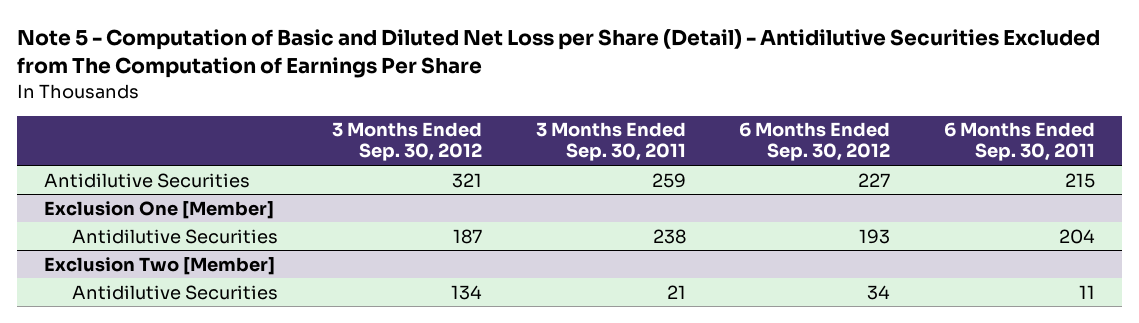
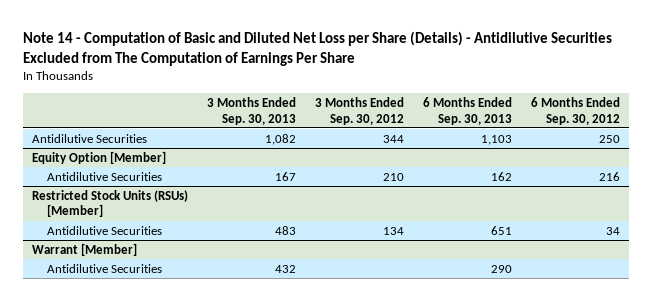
[17,29,1101,79] Note 5 - Computation of Basic and Diluted Net Loss per Share (Detail) - Antidilutive Securities Excluded from The Computation of Earnings Per Share -> [22,30,612,66] Note 14 - Computation of Basic and Diluted Net Loss per Share (Details) - Antidilutive Securities Excluded from The Computation of Earnings Per Share
[535,122,686,162] 3 Months Ended Sep. 30, 2011 -> none
[943,122,1095,162] 6 Months Ended Sep. 30, 2011 -> none
none -> [207,96,297,125] 3 Months Ended Sep. 30, 2013
none -> [422,96,512,125] 6 Months Ended Sep. 30, 2013
[44,200,275,219] Exclusion One [Member] -> none
[44,256,276,275] Exclusion Two [Member] -> none
[452,172,483,188] 321 -> [383,134,405,143] 344
[858,172,891,187] 227 -> [598,134,620,143] 250
none -> [32,150,167,164] Equity Option [Member]
[453,228,483,244] 187 -> [383,172,405,181] 210
[859,228,891,244] 193 -> [598,171,620,181] 216
none -> [32,189,189,218] Restricted Stock Units (RSUs) [Member]
none -> [32,242,138,256] Warrant [Member]
none -> [47,263,163,273] Antidilutive Securities

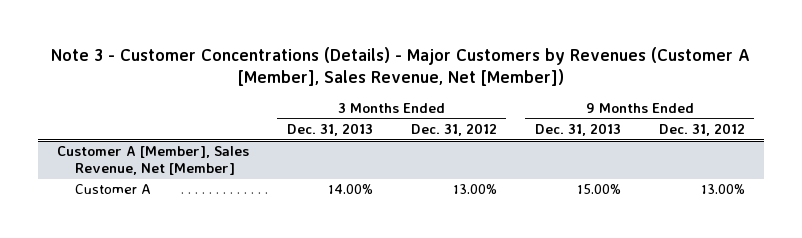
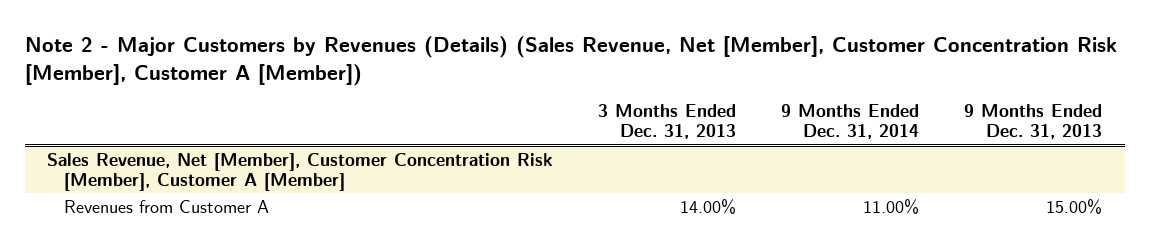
[50,46,750,87] Note 3 - Customer Concentrations (Details) - Major Customers by Revenues (Customer A [Member], Sales Revenue, Net [Member]) -> [24,36,1117,86] Note 2 - Major Customers by Revenues (Details) (Sales Revenue, Net [Member], Customer Concentration Risk [Member], Customer A [Member])
[410,123,497,137] Dec. 31, 2012 -> none
[658,123,745,137] Dec. 31, 2012 -> none
none -> [781,104,920,140] 9 Months Ended Dec. 31, 2014
[57,146,250,176] Customer A [Member], Sales Revenue, Net [Member] -> [47,152,554,192] Sales Revenue, Net [Member], Customer Concentration Risk [Member], Customer A [Member]
[75,184,152,195] Customer A -> [64,199,270,213] Revenues from Customer A

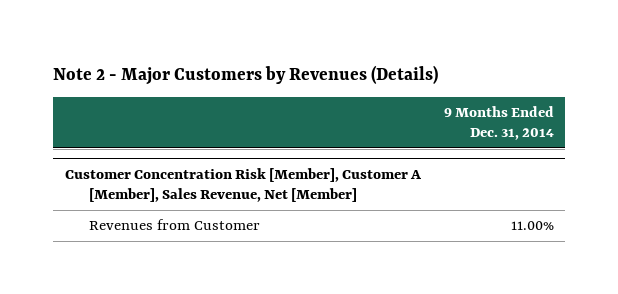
[24,36,1117,86] Note 2 - Major Customers by Revenues (Details) (Sales Revenue, Net [Member], Customer Concentration Risk [Member], Customer A [Member]) -> [53,64,439,85] Note 2 - Major Customers by Revenues (Details)
[598,104,737,140] 3 Months Ended Dec. 31, 2013 -> none
[964,104,1103,140] 9 Months Ended Dec. 31, 2013 -> none
[47,152,554,192] Sales Revenue, Net [Member], Customer Concentration Risk [Member], Customer A [Member] -> [64,168,421,203] Customer Concentration Risk [Member], Customer A [Member], Sales Revenue, Net [Member]
[64,199,270,213] Revenues from Customer A -> [88,219,260,231] Revenues from Customer

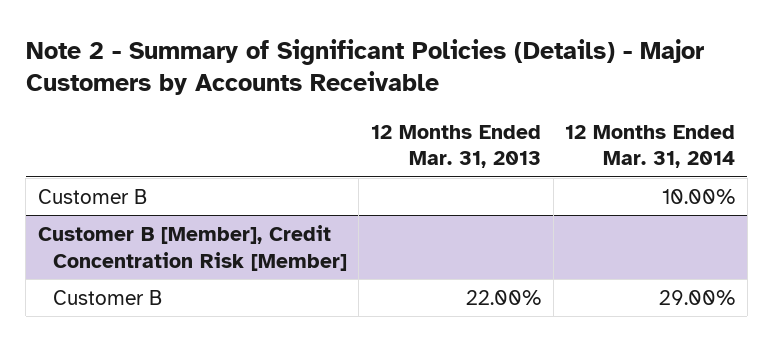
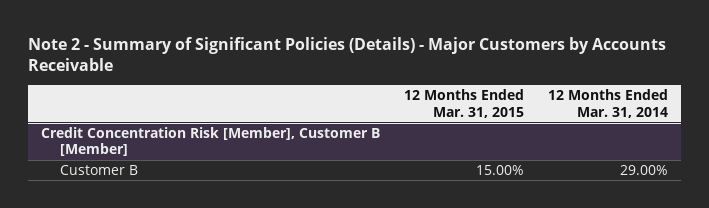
[371,124,542,169] 12 Months Ended Mar. 31, 2013 -> none
none -> [403,89,524,118] 12 Months Ended Mar. 31, 2015
[37,188,147,204] Customer B -> none
[37,224,347,271] Customer B [Member], Credit Concentration Risk [Member] -> [40,126,380,157] Credit Concentration Risk [Member], Customer B [Member]

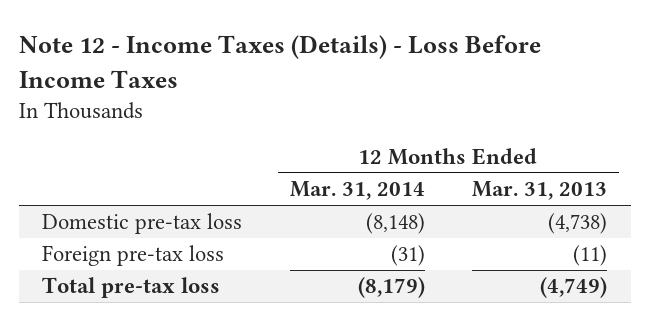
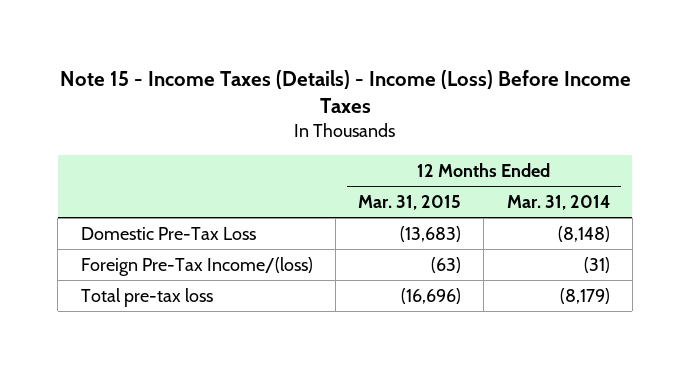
[18,35,541,88] Note 12 - Income Taxes (Details) - Loss Before Income Taxes -> [60,69,632,114] Note 15 - Income Taxes (Details) - Income (Loss) Before Income Taxes
[471,181,607,201] Mar. 31, 2013 -> none
none -> [358,195,462,211] Mar. 31, 2015
[42,213,243,235] Domestic pre-tax loss -> [80,226,256,240] Domestic Pre-Tax Loss
[42,245,225,267] Foreign pre-tax loss -> [80,256,313,276] Foreign Pre-Tax Income/(loss)

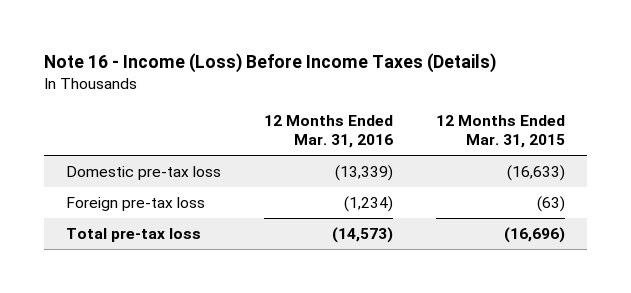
[60,69,632,114] Note 15 - Income Taxes (Details) - Income (Loss) Before Income Taxes -> [44,53,497,74] Note 16 - Income (Loss) Before Income Taxes (Details)
[506,195,610,211] Mar. 31, 2014 -> none
none -> [263,114,393,149] 12 Months Ended Mar. 31, 2016
[80,226,256,240] Domestic Pre-Tax Loss -> [65,166,221,181] Domestic pre-tax loss
[400,225,462,242] (13,683) -> [507,165,566,182] (16,633)
[80,256,313,276] Foreign Pre-Tax Income/(loss) -> [65,197,205,212] Foreign pre-tax loss

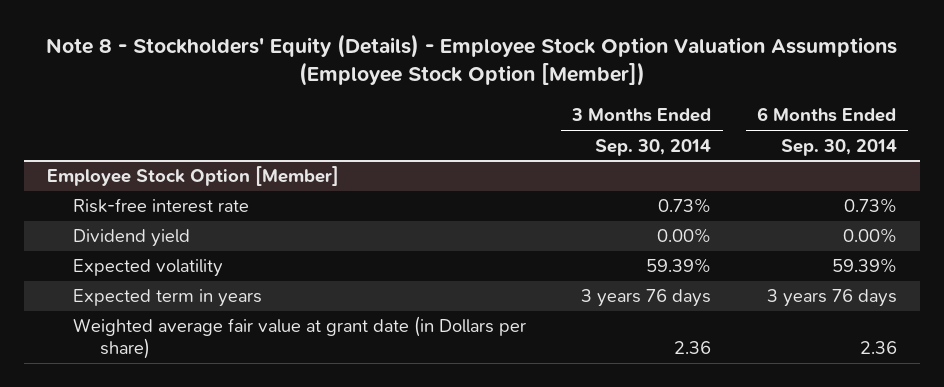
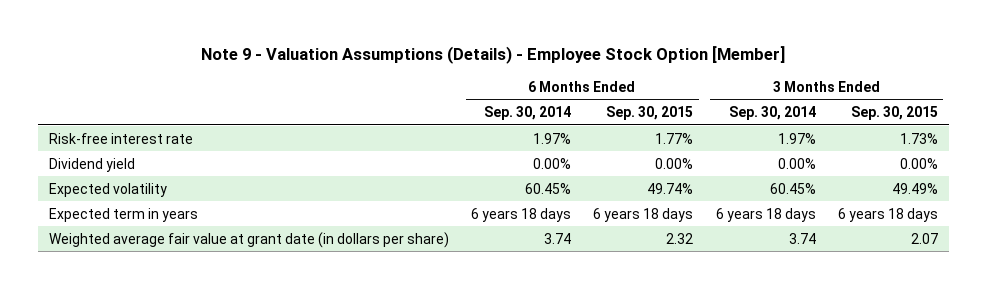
[45,33,897,87] Note 8 - Stockholders' Equity (Details) - Employee Stock Option Valuation Assumptions (Employee Stock Option [Member]) -> [201,46,786,65] Note 9 - Valuation Assumptions (Details) - Employee Stock Option [Member]
none -> [606,106,694,121] Sep. 30, 2015
none -> [850,106,938,121] Sep. 30, 2015
[47,166,340,187] Employee Stock Option [Member] -> none
[658,198,712,214] 0.73% -> [777,132,816,144] 1.97%
[843,198,897,214] 0.73% -> [533,132,572,144] 1.97%
[646,258,712,274] 59.39% -> [769,182,816,194] 60.45%
[831,258,897,274] 59.39% -> [525,182,572,194] 60.45%
[581,289,712,308] 3 years 76 days -> [715,207,816,222] 6 years 18 days
[766,289,897,308] 3 years 76 days -> [471,207,572,222] 6 years 18 days
[73,316,527,360] Weighted average fair value at grant date (in Dollars per share) -> [49,231,450,248] Weighted average fair value at grant date (in dollars per share)
[674,341,712,355] 2.36 -> [788,232,816,244] 3.74
[859,341,897,355] 2.36 -> [544,232,572,244] 3.74

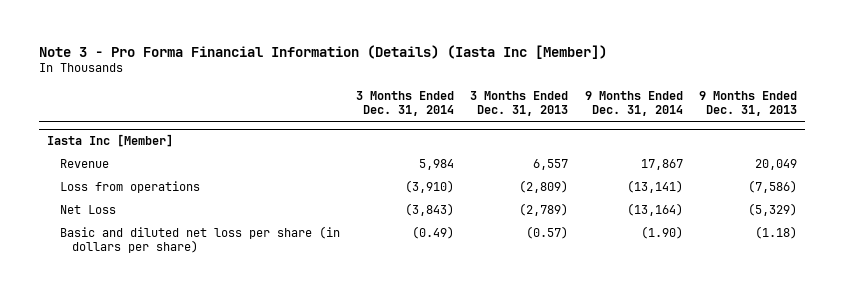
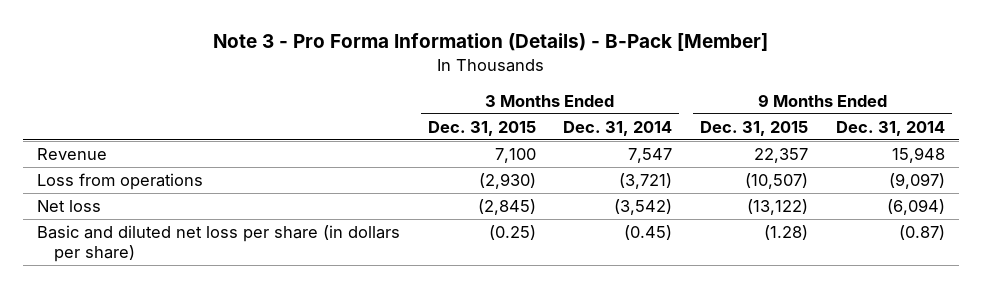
[38,44,607,59] Note 3 - Pro Forma Financial Information (Details) (Iasta Inc [Member]) -> [212,33,768,52] Note 3 - Pro Forma Information (Details) - B-Pack [Member]
[470,90,569,116] 3 Months Ended Dec. 31, 2013 -> none
[699,90,798,116] 9 Months Ended Dec. 31, 2013 -> none
none -> [427,120,536,136] Dec. 31, 2015
none -> [700,120,809,136] Dec. 31, 2015
[46,133,173,147] Iasta Inc [Member] -> none
[418,158,454,170] 5,984 -> [628,148,673,164] 7,547
[640,158,683,170] 17,867 -> [892,147,946,164] 15,948
[404,179,454,193] (3,910) -> [619,173,673,190] (3,721)
[626,179,683,193] (13,141) -> [889,173,946,190] (9,097)
[59,204,116,214] Net Loss -> [36,200,101,213] Net loss
[404,202,454,216] (3,843) -> [614,199,673,216] (3,542)
[626,202,683,216] (13,164) -> [887,199,946,216] (6,094)
[411,225,454,239] (0.49) -> [624,225,673,241] (0.45)
[640,225,683,239] (1.90) -> [899,225,946,241] (0.87)

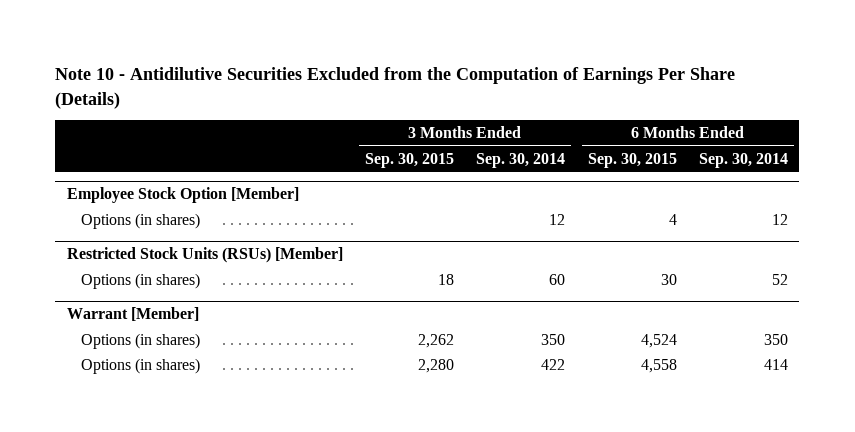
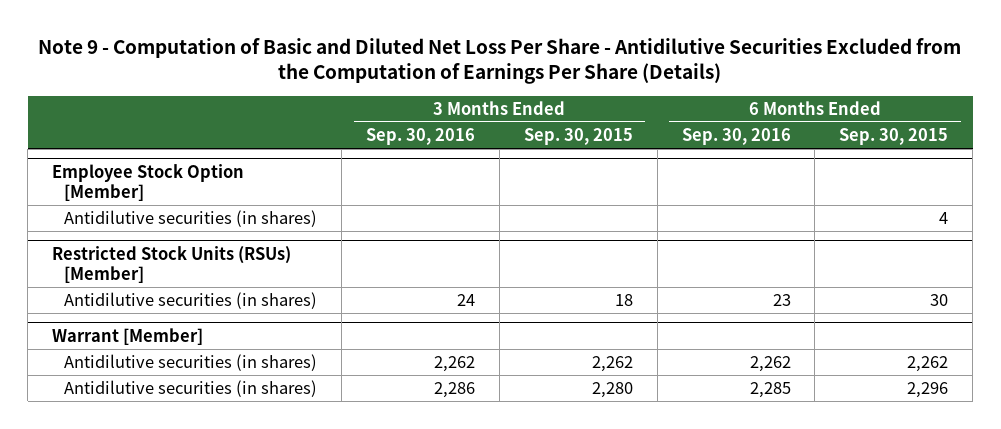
[55,66,736,109] Note 10 - Antidilutive Securities Excluded from the Computation of Earnings Per Share (Details) -> [38,37,962,85] Note 9 - Computation of Basic and Diluted Net Loss Per Share - Antidilutive Securities Excluded from the Computation of Earnings Per Share (Details)
[476,152,566,168] Sep. 30, 2014 -> none
[699,152,789,168] Sep. 30, 2014 -> none
none -> [365,128,475,146] Sep. 30, 2016
none -> [681,128,791,146] Sep. 30, 2016
[81,212,201,229] Options (in shares) -> [64,210,318,228] Antidilutive securities (in shares)
[81,272,201,289] Options (in shares) -> [64,292,318,310] Antidilutive securities (in shares)
[81,332,201,349] Options (in shares) -> [64,354,318,372] Antidilutive securities (in shares)
[640,333,677,348] 4,524 -> [907,356,949,373] 2,262
[81,357,201,374] Options (in shares) -> [64,380,318,398] Antidilutive securities (in shares)
[640,358,677,373] 4,558 -> [907,382,949,399] 2,296

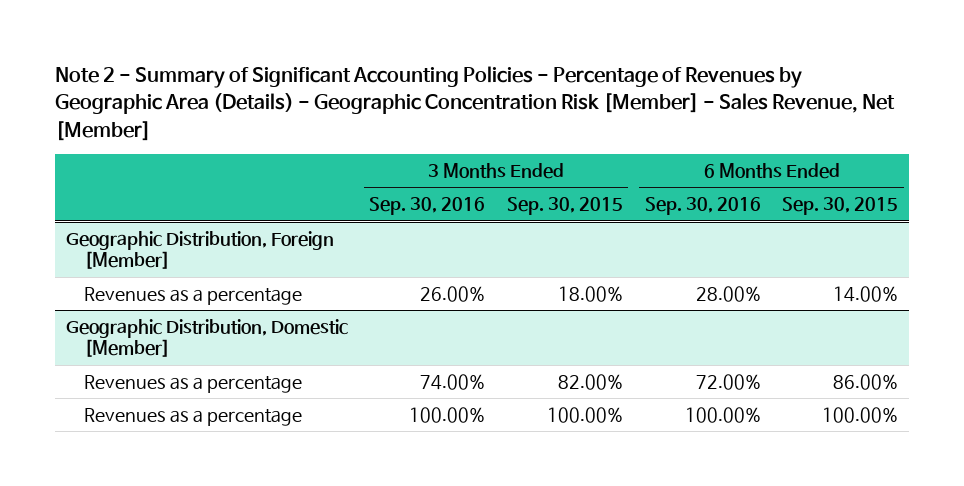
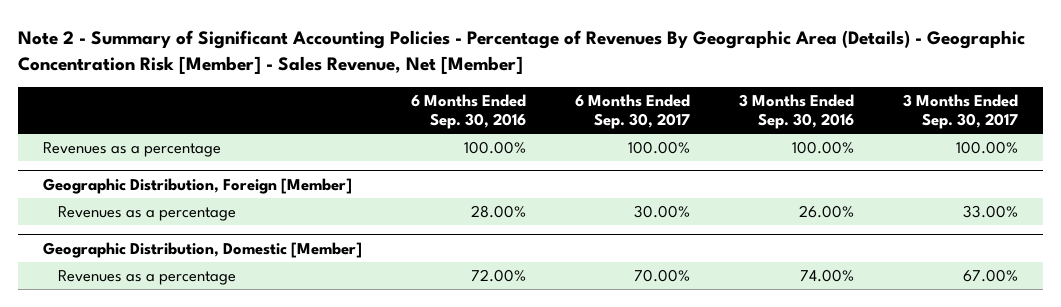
[54,66,895,141] Note 2 - Summary of Significant Accounting Policies - Percentage of Revenues by Geographic Area (Details) - Geographic Concentration Risk [Member] - Sales Revenue, Net [Member] -> [18,30,1026,75] Note 2 - Summary of Significant Accounting Policies - Percentage of Revenues By Geographic Area (Details) - Geographic Concentration Risk [Member] - Sales Revenue, Net [Member]
[507,197,624,216] Sep. 30, 2015 -> none
[782,197,899,216] Sep. 30, 2015 -> none
none -> [574,93,690,130] 6 Months Ended Sep. 30, 2017
none -> [903,93,1019,130] 3 Months Ended Sep. 30, 2017
none -> [42,141,221,157] Revenues as a percentage
[83,407,302,426] Revenues as a percentage -> none

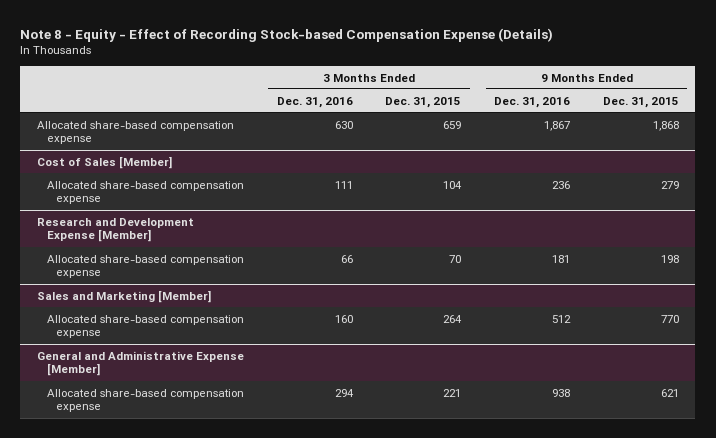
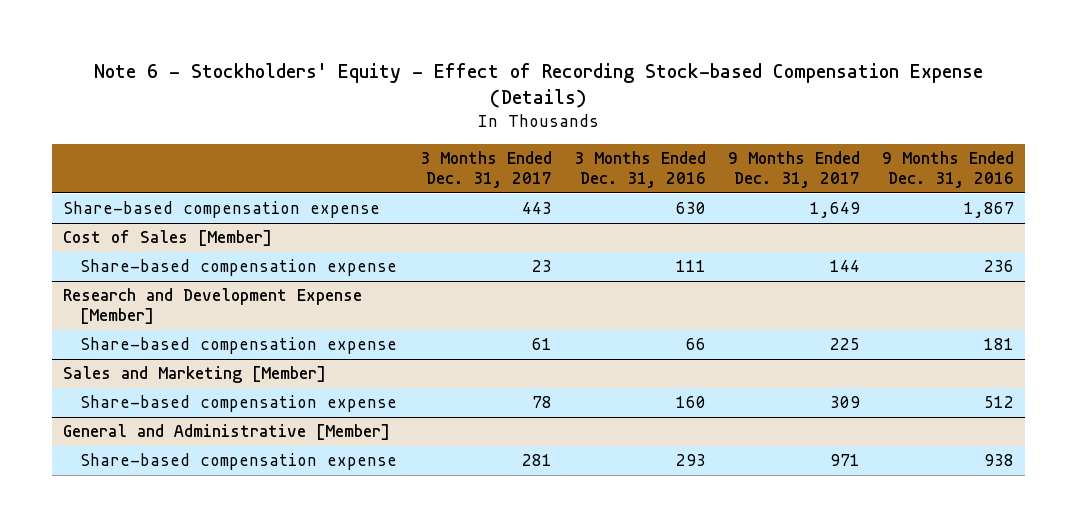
[20,27,554,42] Note 8 - Equity - Effect of Recording Stock-based Compensation Expense (Details) -> [93,63,983,109] Note 6 - Stockholders' Equity - Effect of Recording Stock-based Compensation Expense (Details)
[385,96,462,108] Dec. 31, 2015 -> none
[602,96,679,108] Dec. 31, 2015 -> none
none -> [419,151,552,189] 3 Months Ended Dec. 31, 2017
none -> [728,151,861,189] 9 Months Ended Dec. 31, 2017
[36,120,234,145] Allocated share-based compensation expense -> [63,201,381,219] Share-based compensation expense
[46,180,244,205] Allocated share-based compensation expense -> [80,259,398,277] Share-based compensation expense
[46,254,244,279] Allocated share-based compensation expense -> [80,337,398,355] Share-based compensation expense
[46,314,244,339] Allocated share-based compensation expense -> [80,395,398,413] Share-based compensation expense
[36,350,244,377] General and Administrative Expense [Member] -> [63,424,391,441] General and Administrative [Member]
[46,388,244,413] Allocated share-based compensation expense -> [80,453,398,471] Share-based compensation expense
[334,388,354,397] 294 -> [675,454,706,467] 293

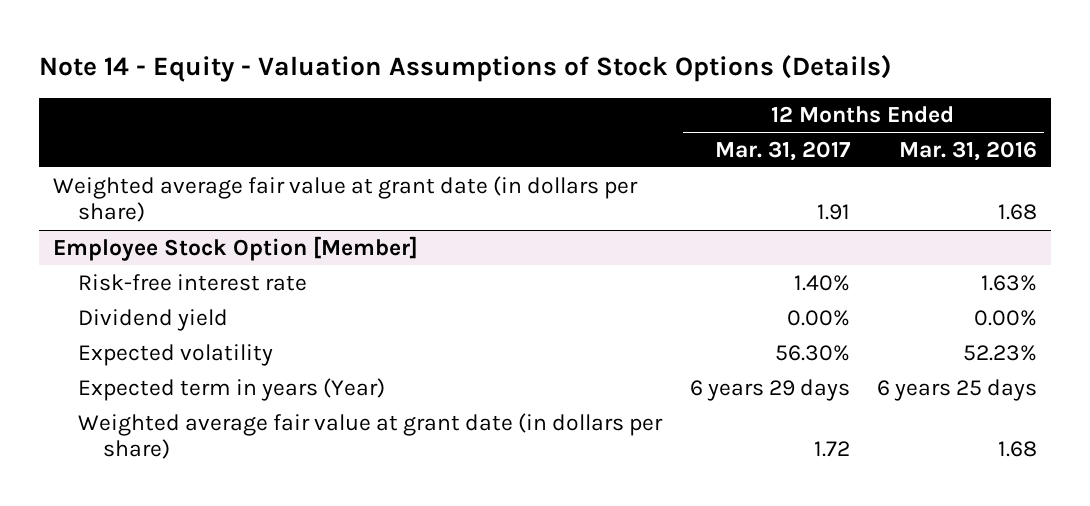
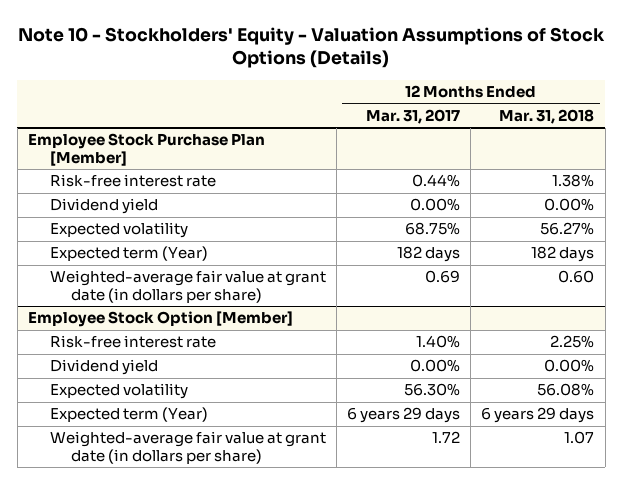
[39,54,893,82] Note 14 - Equity - Valuation Assumptions of Stock Options (Details) -> [18,26,606,69] Note 10 - Stockholders' Equity - Valuation Assumptions of Stock Options (Details)
[899,140,1038,161] Mar. 31, 2016 -> none
none -> [499,108,595,124] Mar. 31, 2018
none -> [28,133,266,166] Employee Stock Purchase Plan [Member]
none -> [49,174,216,188] Risk-free interest rate
none -> [49,198,158,215] Dividend yield
none -> [49,222,188,239] Expected volatility
none -> [49,246,208,262] Expected term (Year)
[52,175,638,223] Weighted average fair value at grant date (in dollars per share) -> [49,270,326,303] Weighted-average fair value at grant date (in dollars per share)
[816,204,850,221] 1.91 -> [425,270,461,284] 0.69
[78,377,386,401] Expected term in years (Year) -> [49,407,208,423] Expected term (Year)
[78,412,664,460] Weighted average fair value at grant date (in dollars per share) -> [49,431,326,464] Weighted-average fair value at grant date (in dollars per share)

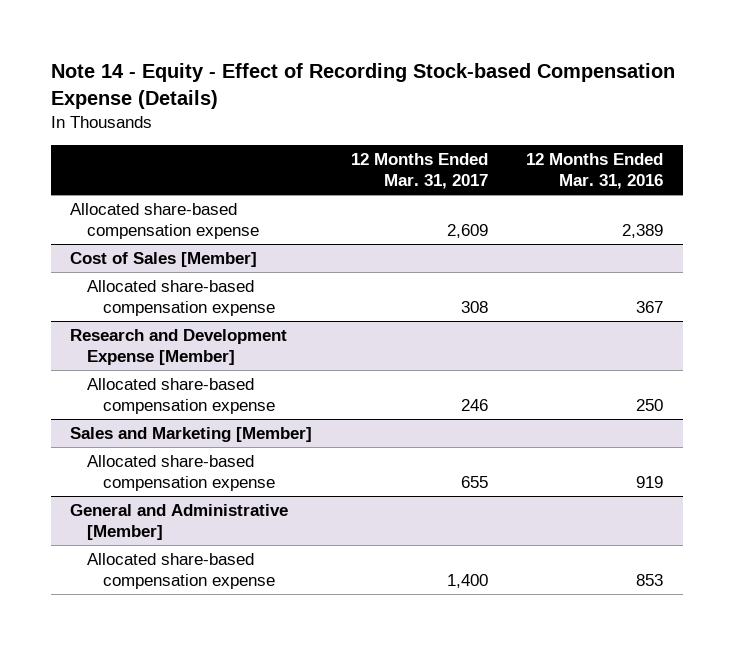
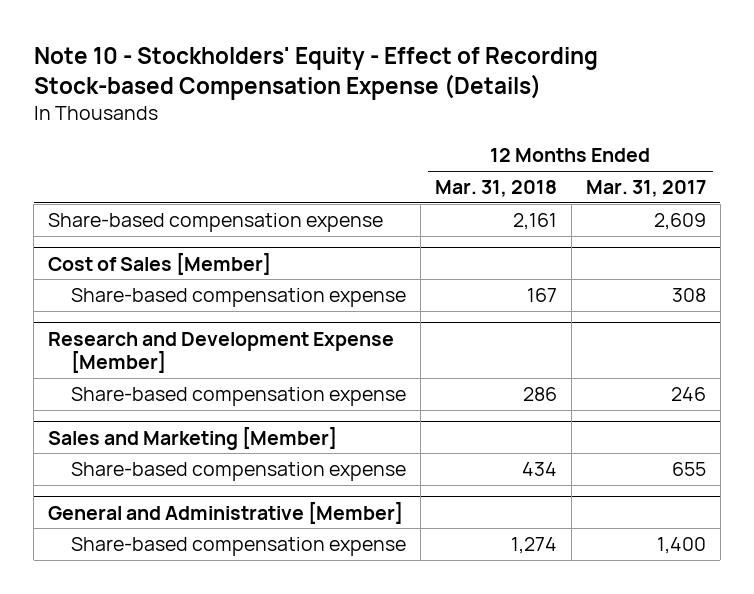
[51,62,676,109] Note 14 - Equity - Effect of Recording Stock-based Compensation Expense (Details) -> [33,46,598,100] Note 10 - Stockholders' Equity - Effect of Recording Stock-based Compensation Expense (Details)
[526,153,664,190] 12 Months Ended Mar. 31, 2016 -> none
none -> [435,179,558,197] Mar. 31, 2018
[70,202,259,239] Allocated share-based compensation expense -> [47,212,383,232] Share-based compensation expense
[86,279,276,316] Allocated share-based compensation expense -> [71,287,407,307] Share-based compensation expense
[86,377,276,414] Allocated share-based compensation expense -> [71,386,407,406] Share-based compensation expense
[86,454,276,491] Allocated share-based compensation expense -> [71,461,407,481] Share-based compensation expense
[86,552,276,589] Allocated share-based compensation expense -> [71,536,407,556] Share-based compensation expense

